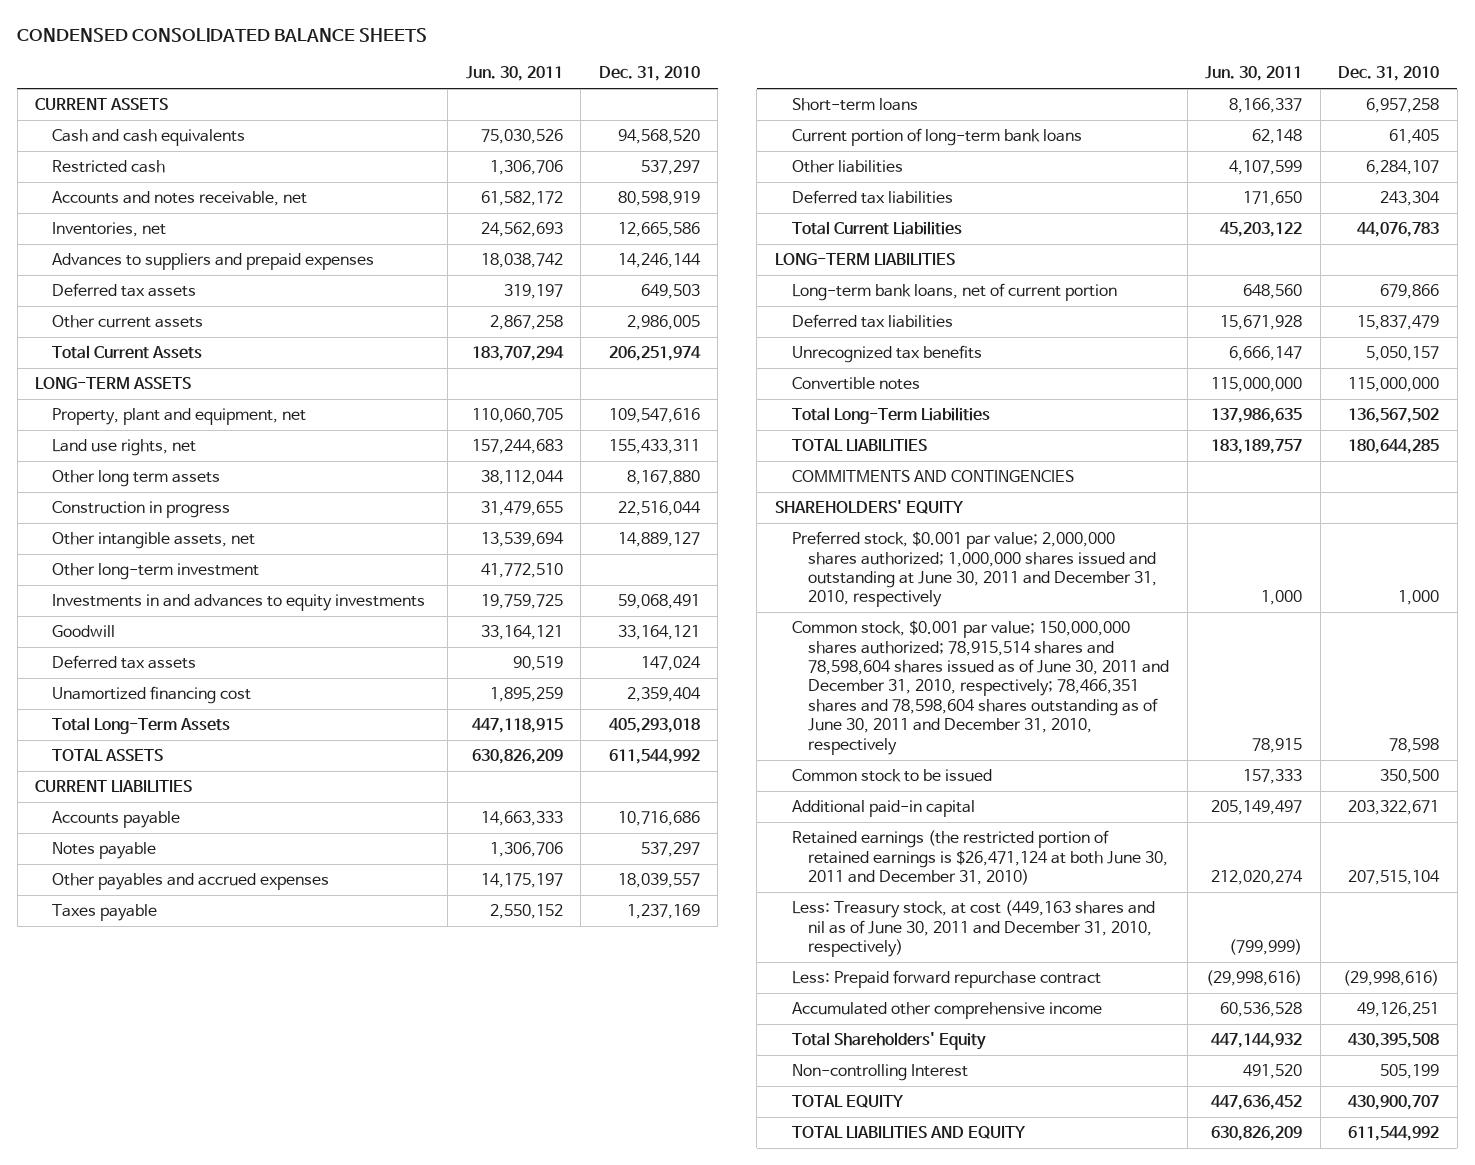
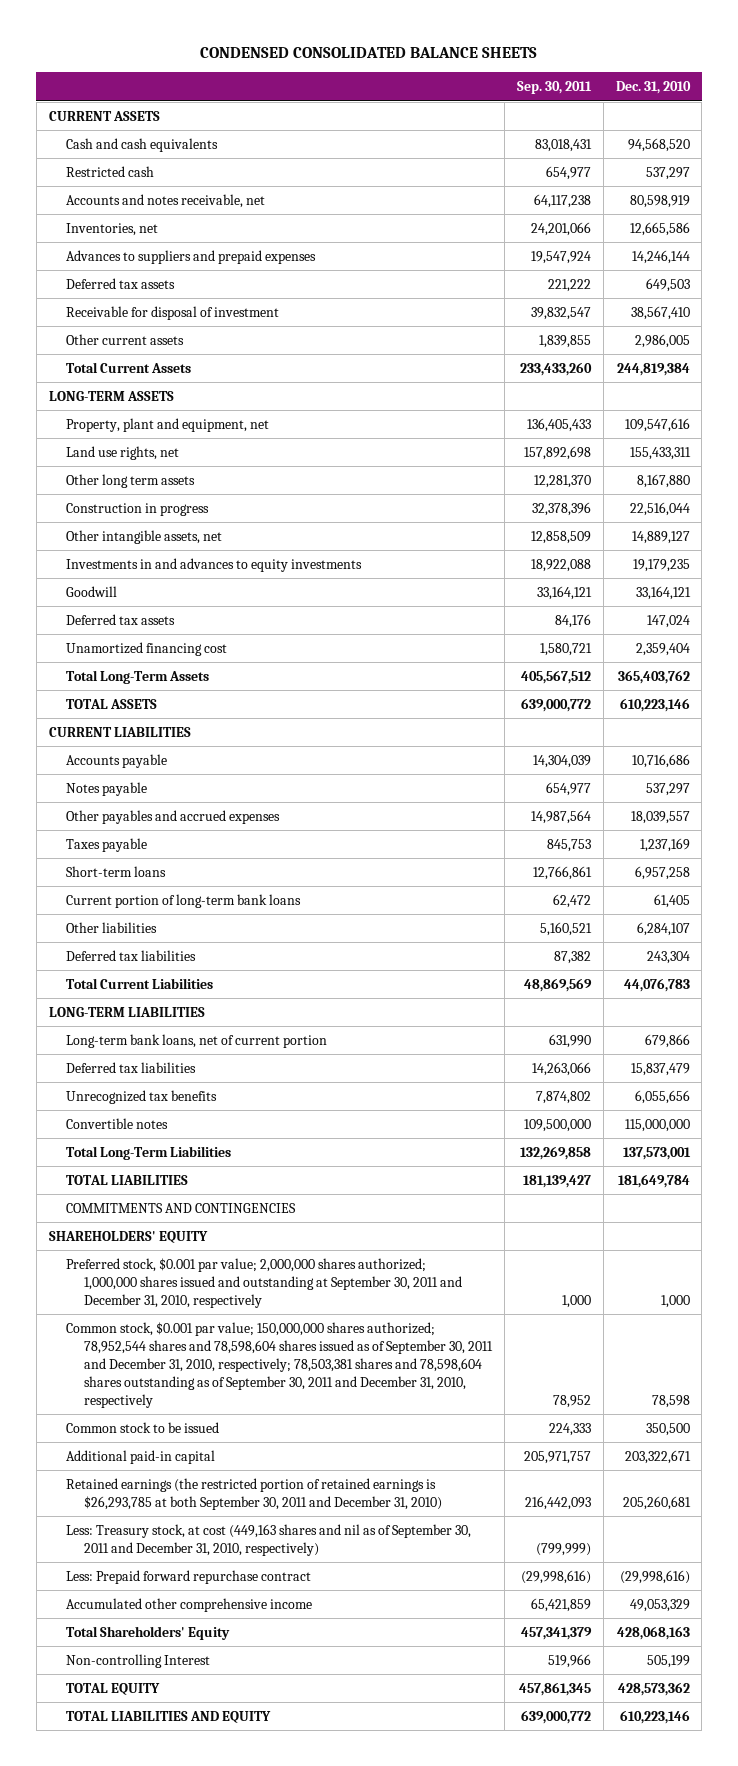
[465,66,563,82] Jun. 30, 2011 -> none
none -> [516,81,592,95] Sep. 30, 2011
none -> [66,305,280,320] Receivable for disposal of investment
[608,346,701,362] 206,251,974 -> [616,362,690,376] 244,819,384
[51,563,259,581] Other long-term investment -> none
[617,594,700,610] 59,068,491 -> [632,558,690,572] 19,179,235
[608,718,700,734] 405,293,018 -> [617,669,690,684] 365,403,762
[608,749,700,765] 611,544,992 -> [619,697,690,712] 610,223,146
[1366,346,1440,362] 5,050,157 -> [634,1089,690,1104] 6,055,656
[1348,408,1440,424] 136,567,502 -> [622,1146,691,1160] 137,573,001
[1348,439,1440,455] 180,644,285 -> [617,1173,690,1188] 181,649,784
[791,531,1158,608] Preferred stock, $0.001 par value; 2,000,000 shares authorized; 1,000,000 shares issued and outstanding at June 30, 2011 and December 31, 2010, respectively -> [66,1257,462,1309] Preferred stock, $0.001 par value; 2,000,000 shares authorized; 1,000,000 shares issued and outstanding at September 30, 2011 and December 31, 2010, respectively
[791,620,1170,755] Common stock, $0.001 par value; 150,000,000 shares authorized; 78,915,514 shares and 78,598,604 shares issued as of June 30, 2011 and December 31, 2010, respectively; 78,466,351 shares and 78,598,604 shares outstanding as of June 30, 2011 and December 31, 2010, respectively -> [66,1321,493,1409] Common stock, $0.001 par value; 150,000,000 shares authorized; 78,952,544 shares and 78,598,604 shares issued as of September 30, 2011 and December 31, 2010, respectively; 78,503,381 shares and 78,598,604 shares outstanding as of September 30, 2011 and December 31, 2010, respectively
[791,830,1169,886] Retained earnings (the restricted portion of retained earnings is $26,471,124 at both June 30, 2011 and December 31, 2010) -> [66,1477,442,1510] Retained earnings (the restricted portion of retained earnings is $26,293,785 at both September 30, 2011 and December 31, 2010)
[1348,870,1441,886] 207,515,104 -> [622,1495,691,1510] 205,260,681
[791,900,1155,958] Less: Treasury stock, at cost (449,163 shares and nil as of June 30, 2011 and December 31, 2010, respectively) -> [66,1523,472,1556] Less: Treasury stock, at cost (449,163 shares and nil as of September 30, 2011 and December 31, 2010, respectively)
[1357,1002,1440,1018] 49,126,251 -> [629,1598,690,1612] 49,053,329
[1348,1033,1440,1049] 430,395,508 -> [616,1625,690,1640] 428,068,163
[1348,1095,1440,1111] 430,900,707 -> [617,1681,690,1696] 428,573,362
[1348,1126,1440,1142] 611,544,992 -> [619,1709,690,1724] 610,223,146

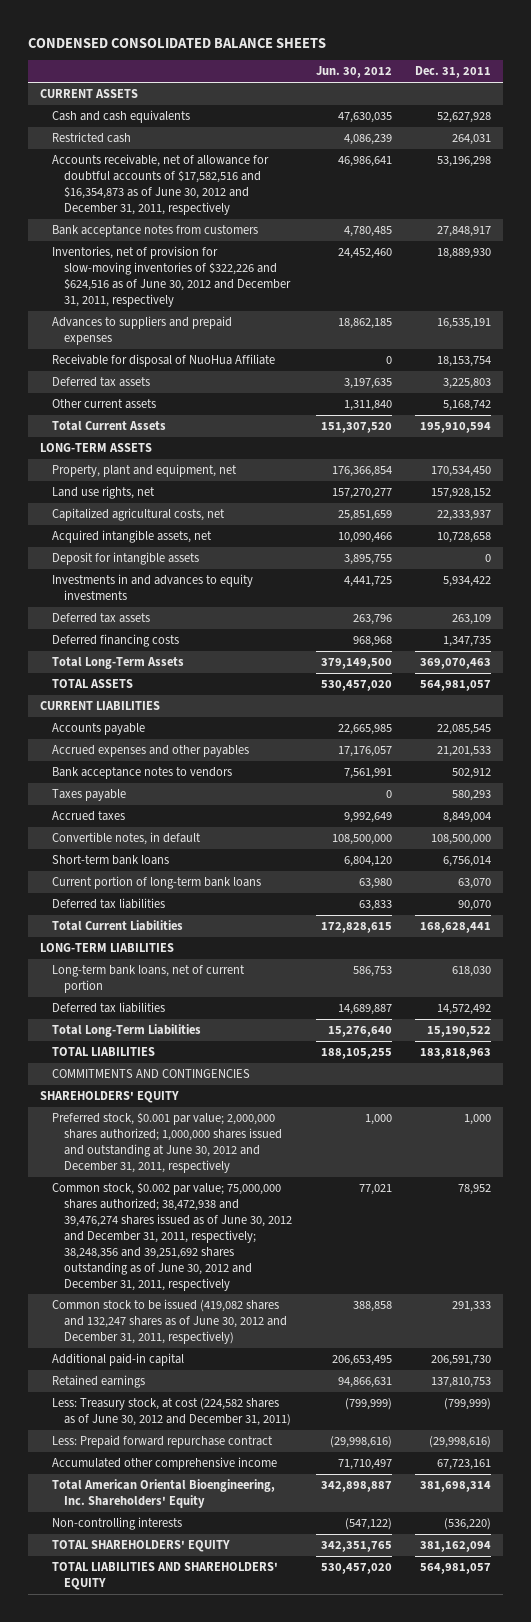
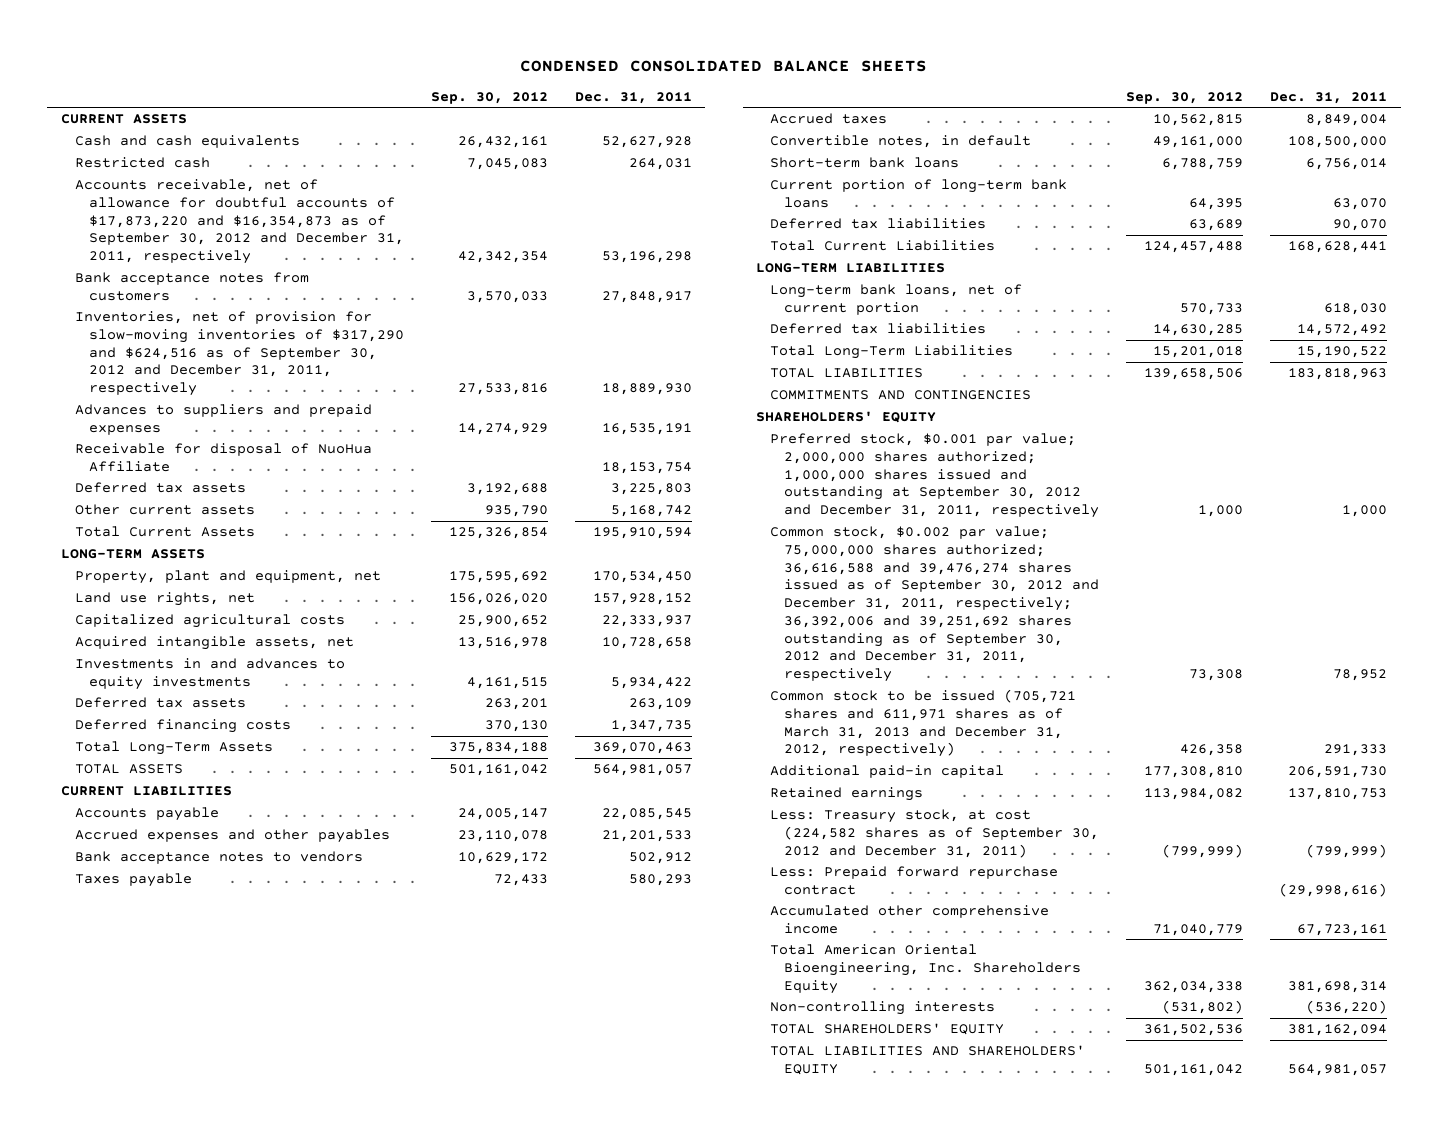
[315,66,392,79] Jun. 30, 2012 -> none
none -> [430,91,548,104] Sep. 30, 2012
[52,154,270,215] Accounts receivable, net of allowance for doubtful accounts of $17,582,516 and $16,354,873 as of June 30, 2012 and December 31, 2011, respectively -> [74,179,404,265] Accounts receivable, net of allowance for doubtful accounts of $17,873,220 and $16,354,873 as of September 30, 2012 and December 31, 2011, respectively
[52,246,292,307] Inventories, net of provision for slow-moving inventories of $322,226 and $624,516 as of June 30, 2012 and December 31, 2011, respectively -> [74,311,404,397] Inventories, net of provision for slow-moving inventories of $317,290 and $624,516 as of September 30, 2012 and December 31, 2011, respectively
[52,508,226,522] Capitalized agricultural costs, net -> [74,614,345,629] Capitalized agricultural costs
[52,552,200,566] Deposit for intangible assets -> none
[52,1112,283,1173] Preferred stock, $0.001 par value; 2,000,000 shares authorized; 1,000,000 shares issued and outstanding at June 30, 2012 and December 31, 2011, respectively -> [770,433,1100,519] Preferred stock, $0.001 par value; 2,000,000 shares authorized; 1,000,000 shares issued and outstanding at September 30, 2012 and December 31, 2011, respectively
[52,1182,293,1291] Common stock, $0.002 par value; 75,000,000 shares authorized; 38,472,938 and 39,476,274 shares issued as of June 30, 2012 and December 31, 2011, respectively; 38,248,356 and 39,251,692 shares outstanding as of June 30, 2012 and December 31, 2011, respectively -> [770,526,1100,683] Common stock, $0.002 par value; 75,000,000 shares authorized; 36,616,588 and 39,476,274 shares issued as of September 30, 2012 and December 31, 2011, respectively; 36,392,006 and 39,251,692 shares outstanding as of September 30, 2012 and December 31, 2011, respectively
[52,1299,288,1344] Common stock to be issued (419,082 shares and 132,247 shares as of June 30, 2012 and December 31, 2011, respectively) -> [770,689,1077,758] Common stock to be issued (705,721 shares and 611,971 shares as of March 31, 2013 and December 31, 2012, respectively)
[52,1398,292,1426] Less: Treasury stock, at cost (224,582 shares as of June 30, 2012 and December 31, 2011) -> [770,809,1100,858] Less: Treasury stock, at cost (224,582 shares as of September 30, 2012 and December 31, 2011)
[52,1479,276,1508] Total American Oriental Bioengineering, Inc. Shareholders' Equity -> [770,944,1082,994] Total American Oriental Bioengineering, Inc. Shareholders Equity

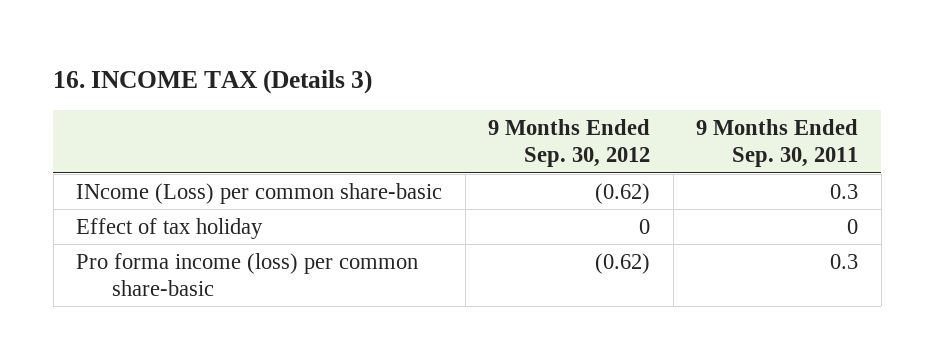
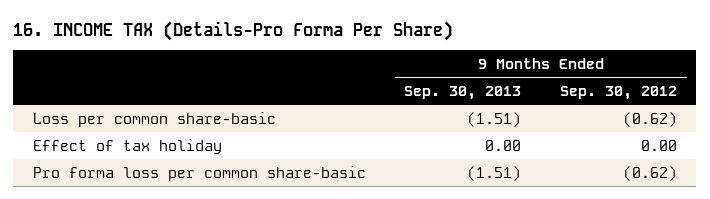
[53,70,373,95] 16. INCOME TAX (Details 3) -> [13,20,454,41] 16. INCOME TAX (Details-Pro Forma Per Share)
[696,119,859,168] 9 Months Ended Sep. 30, 2011 -> none
none -> [404,86,522,101] Sep. 30, 2013
[76,182,443,204] INcome (Loss) per common share-basic -> [32,111,276,127] Loss per common share-basic
[639,218,651,234] 0 -> [641,139,678,151] 0.00
[76,252,419,296] Pro forma income (loss) per common share-basic -> [32,165,366,181] Pro forma loss per common share-basic

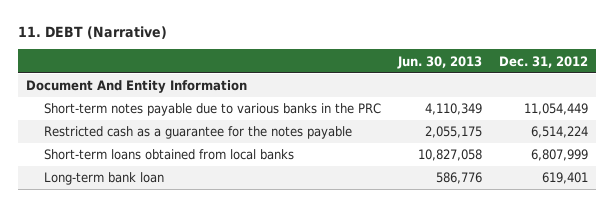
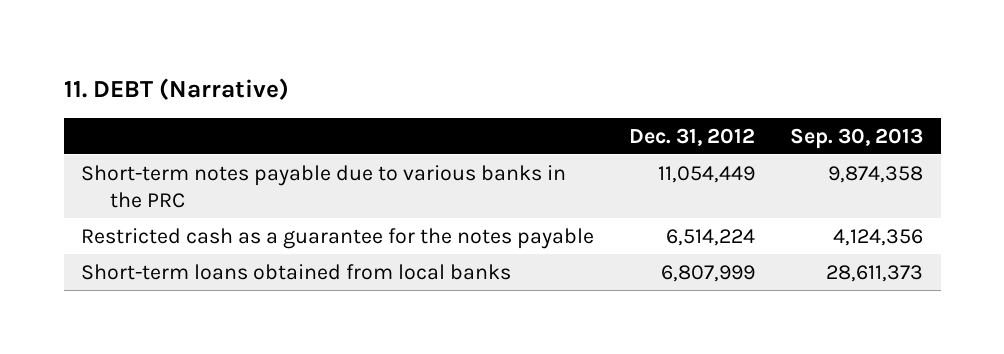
[396,55,482,69] Jun. 30, 2013 -> none
none -> [790,127,924,149] Sep. 30, 2013
[26,80,248,94] Document And Entity Information -> none
[43,172,164,186] Long-term bank loan -> none

